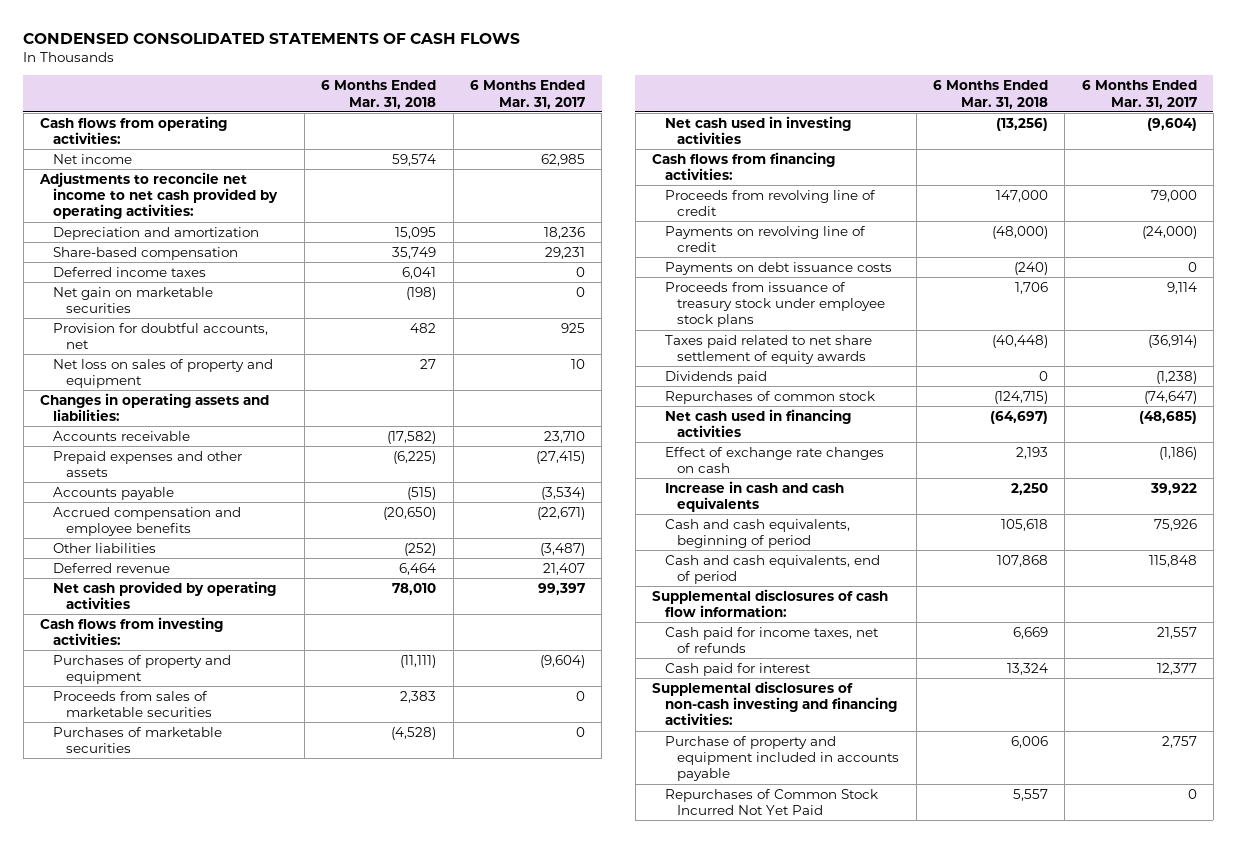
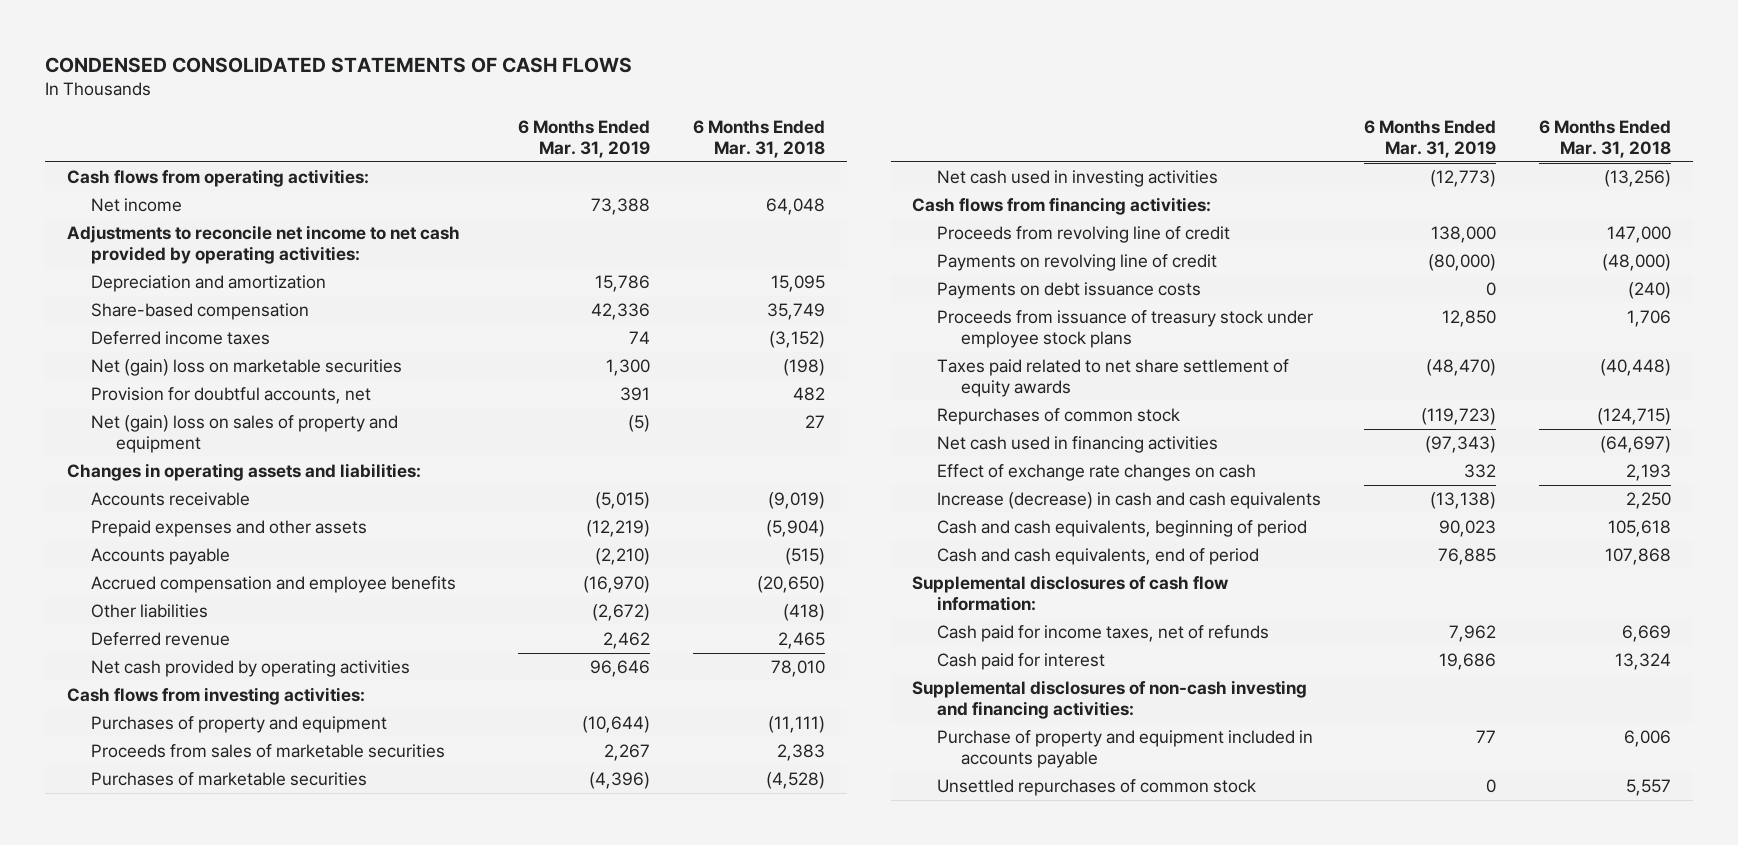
[469,80,585,109] 6 Months Ended Mar. 31, 2017 -> none
none -> [518,119,651,158] 6 Months Ended Mar. 31, 2019
[392,153,437,166] 59,574 -> [766,198,826,216] 64,048
[402,266,437,279] 6,041 -> [769,331,826,349] (3,152)
[53,286,214,314] Net gain on marketable securities -> [91,359,403,377] Net (gain) loss on marketable securities
[53,358,274,389] Net loss on sales of property and equipment -> [91,415,399,454] Net (gain) loss on sales of property and equipment
[387,430,437,444] (17,582) -> [768,492,826,510] (9,019)
[393,450,437,464] (6,225) -> [766,520,826,538] (5,904)
[404,542,437,556] (252) -> [783,604,826,622] (418)
[399,562,437,575] 6,464 -> [778,632,826,650] 2,465
[664,370,767,384] Dividends paid -> none
[664,480,844,513] Increase in cash and cash equivalents -> [936,492,1321,510] Increase (decrease) in cash and cash equivalents
[664,788,878,816] Repurchases of Common Stock Incurred Not Yet Paid -> [936,779,1256,797] Unsettled repurchases of common stock

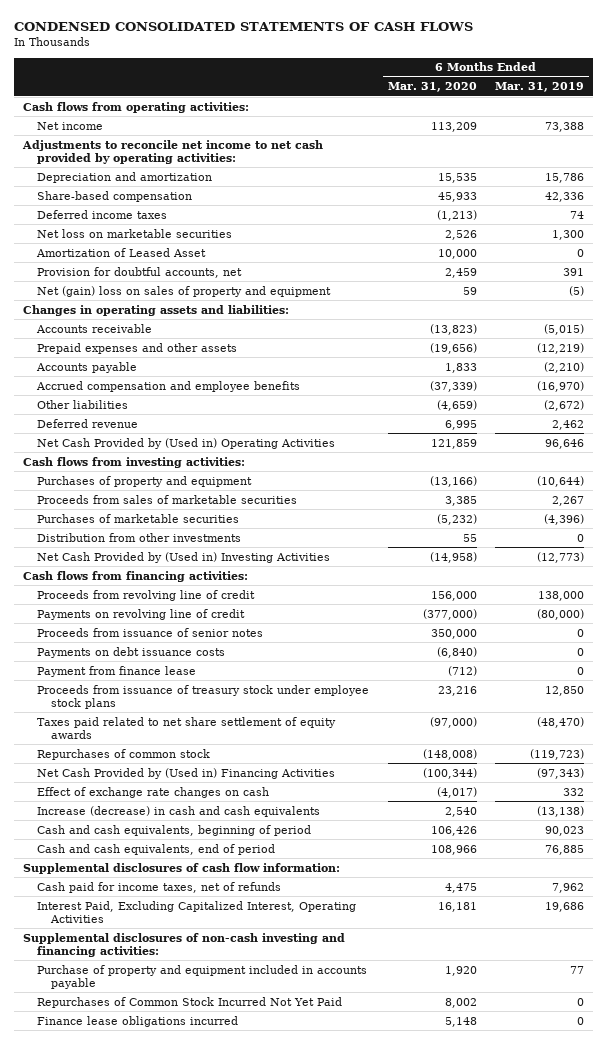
[693,119,826,158] 6 Months Ended Mar. 31, 2018 -> none
none -> [387,82,477,93] Mar. 31, 2020
[91,359,403,377] Net (gain) loss on marketable securities -> [37,228,233,238] Net loss on marketable securities
none -> [36,247,207,257] Amortization of Leased Asset
[91,660,411,678] Net cash provided by operating activities -> [37,437,336,449] Net Cash Provided by (Used in) Operating Activities
none -> [37,532,242,542] Distribution from other investments
[936,170,1218,188] Net cash used in investing activities -> [37,551,331,563] Net Cash Provided by (Used in) Investing Activities
none -> [37,627,264,637] Proceeds from issuance of senior notes
none -> [37,665,197,677] Payment from finance lease
[936,436,1218,454] Net cash used in financing activities -> [37,767,336,779] Net Cash Provided by (Used in) Financing Activities
[936,653,1105,671] Cash paid for interest -> [37,900,357,923] Interest Paid, Excluding Capitalized Interest, Operating Activities
[936,779,1256,797] Unsettled repurchases of common stock -> [37,996,343,1008] Repurchases of Common Stock Incurred Not Yet Paid
none -> [37,1015,239,1027] Finance lease obligations incurred

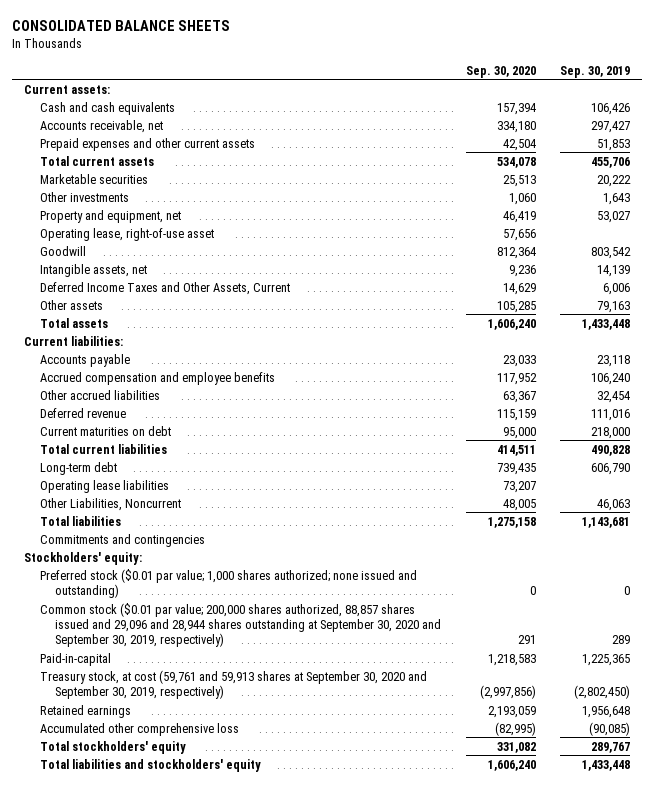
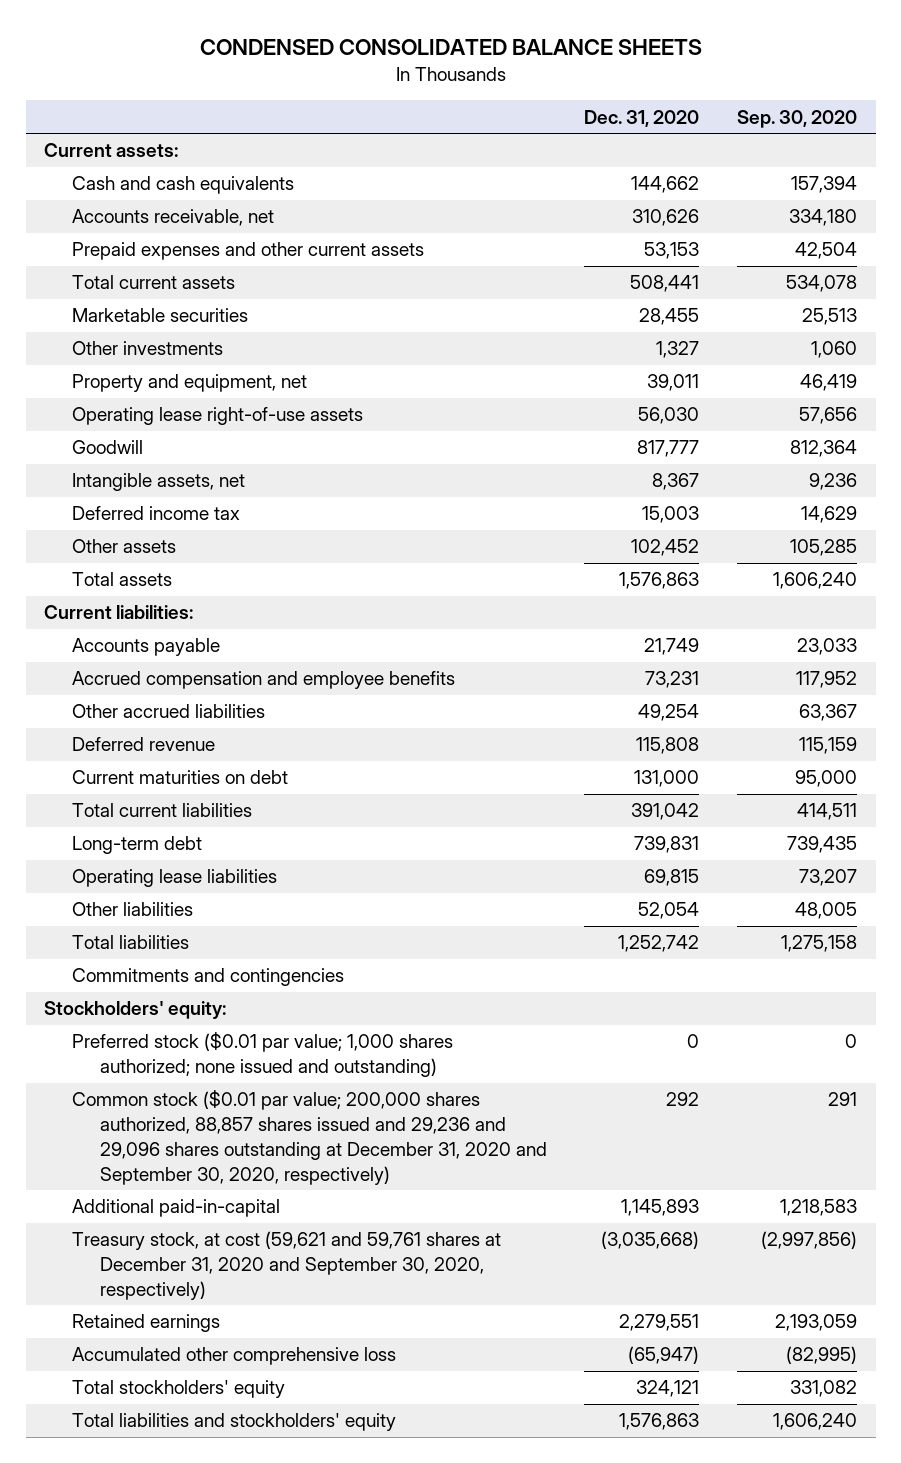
[11,20,230,32] CONSOLIDATED BALANCE SHEETS -> [199,39,702,56] CONDENSED CONSOLIDATED BALANCE SHEETS
[559,65,630,78] Sep. 30, 2019 -> none
none -> [584,109,700,127] Dec. 31, 2020
[39,227,214,241] Operating lease, right-of-use asset -> [72,407,364,426] Operating lease right-of-use assets
[39,281,290,295] Deferred Income Taxes and Other Assets, Current -> [72,506,241,521] Deferred income tax
[39,497,181,511] Other Liabilities, Noncurrent -> [72,902,194,917] Other liabilities
[39,602,442,648] Common stock ($0.01 par value; 200,000 shares authorized, 88,857 shares issued and 29,096 and 28,944 shares outstanding at September 30, 2020 and September 30, 2019, respectively) -> [72,1090,548,1185] Common stock ($0.01 par value; 200,000 shares authorized, 88,857 shares issued and 29,236 and 29,096 shares outstanding at December 31, 2020 and September 30, 2020, respectively)
[39,652,111,666] Paid-in-capital -> [72,1199,281,1218] Additional paid-in-capital
[39,669,427,699] Treasury stock, at cost (59,761 and 59,913 shares at September 30, 2020 and September 30, 2019, respectively) -> [72,1231,502,1300] Treasury stock, at cost (59,621 and 59,761 shares at December 31, 2020 and September 30, 2020, respectively)

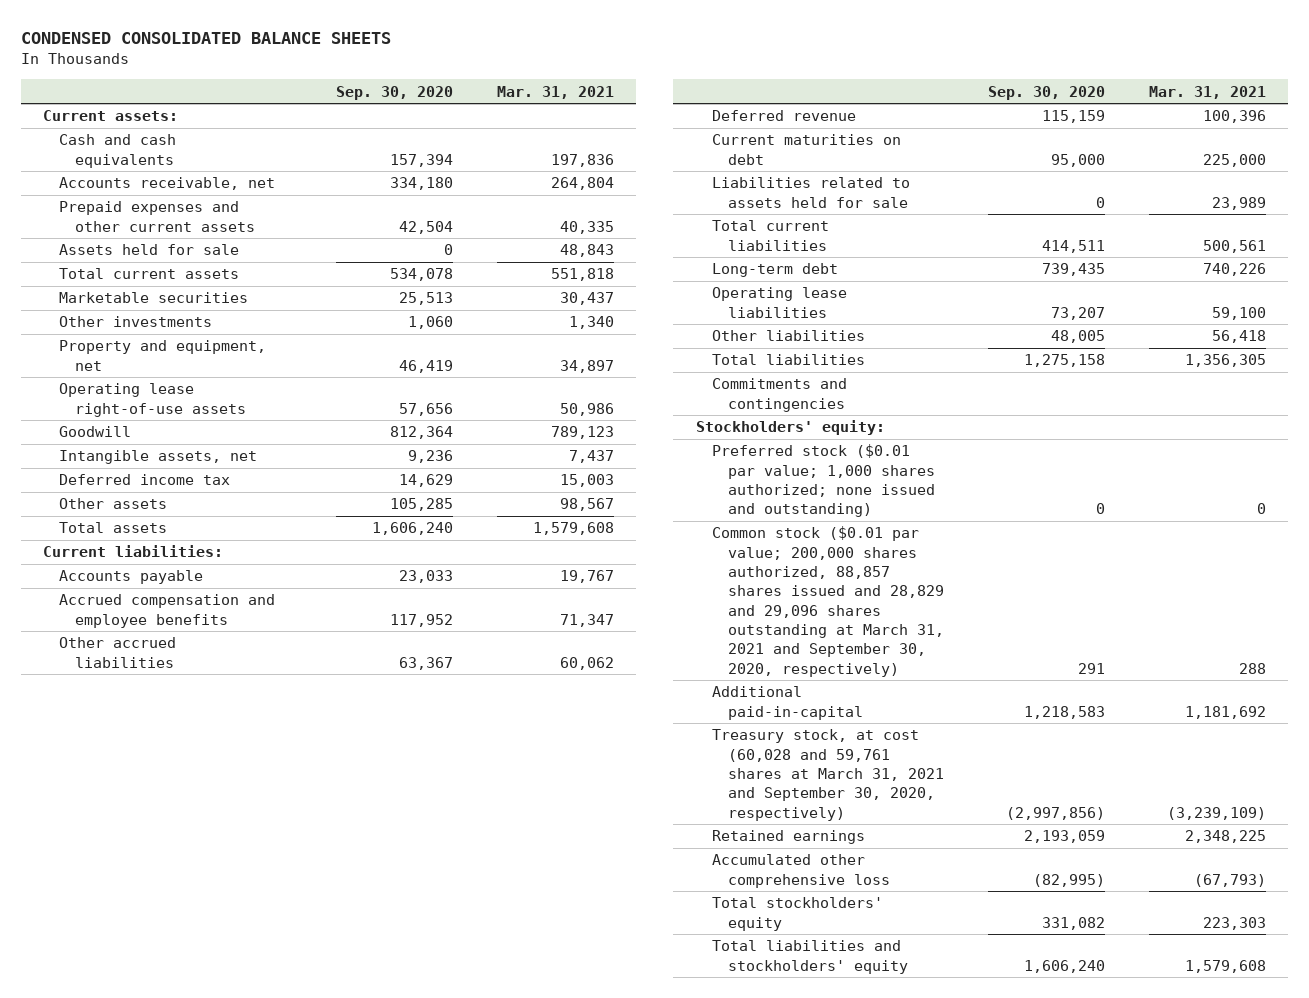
[584,109,700,127] Dec. 31, 2020 -> none
none -> [496,85,614,99] Mar. 31, 2021
none -> [59,244,240,256] Assets held for sale
none -> [711,177,910,208] Liabilities related to assets held for sale
[72,1090,548,1185] Common stock ($0.01 par value; 200,000 shares authorized, 88,857 shares issued and 29,236 and 29,096 shares outstanding at December 31, 2020 and September 30, 2020, respectively) -> [711,526,944,677] Common stock ($0.01 par value; 200,000 shares authorized, 88,857 shares issued and 28,829 and 29,096 shares outstanding at March 31, 2021 and September 30, 2020, respectively)
[72,1231,502,1300] Treasury stock, at cost (59,621 and 59,761 shares at December 31, 2020 and September 30, 2020, respectively) -> [711,729,944,821] Treasury stock, at cost (60,028 and 59,761 shares at March 31, 2021 and September 30, 2020, respectively)

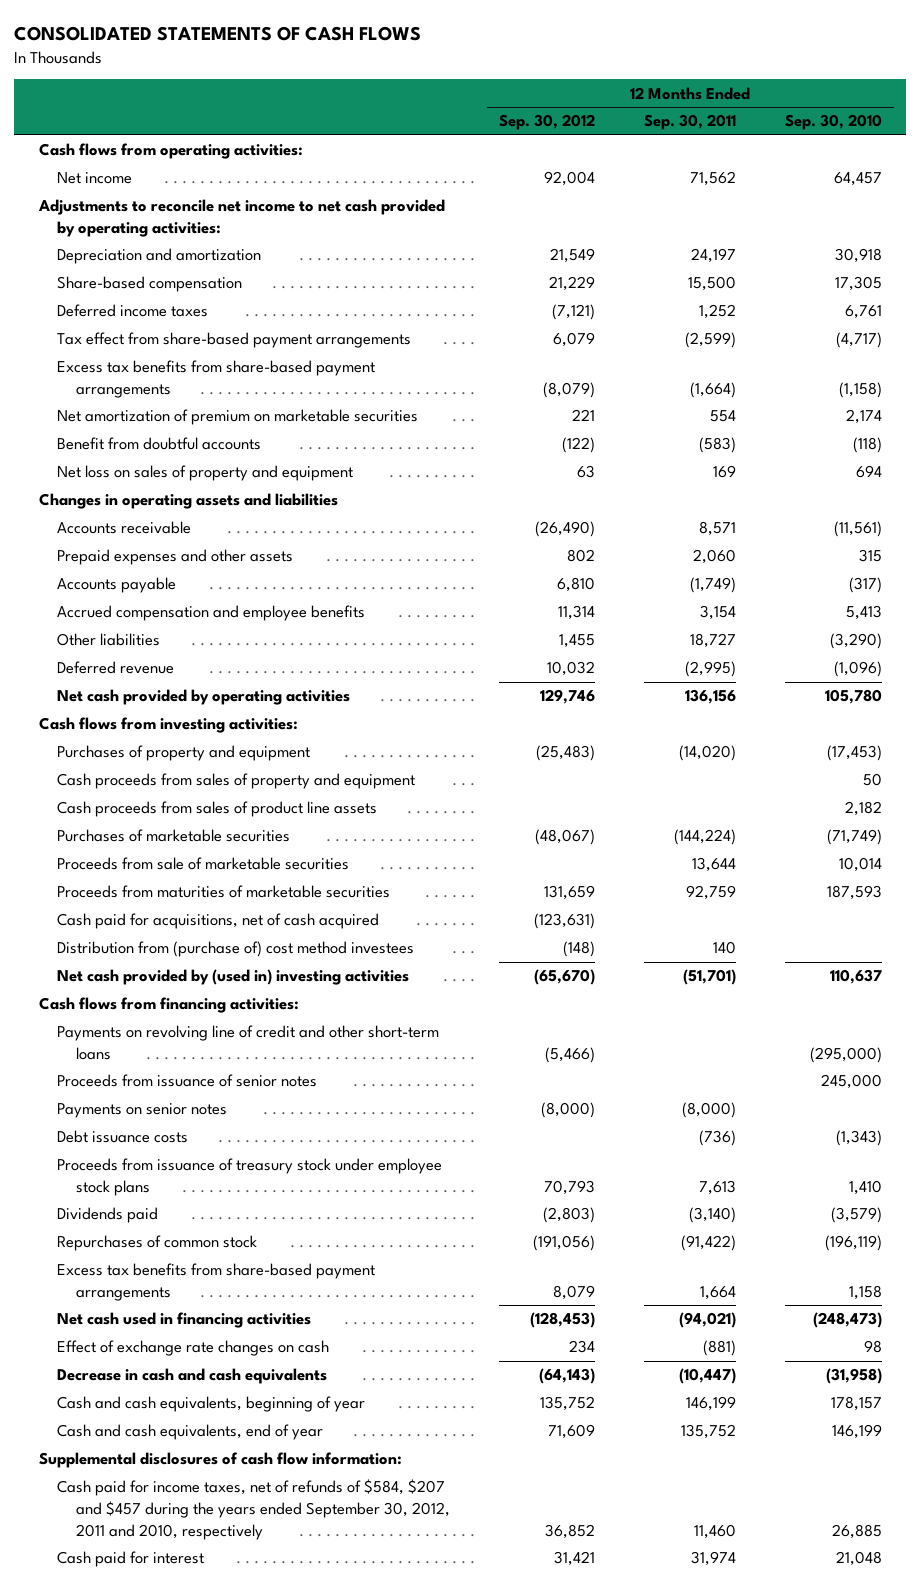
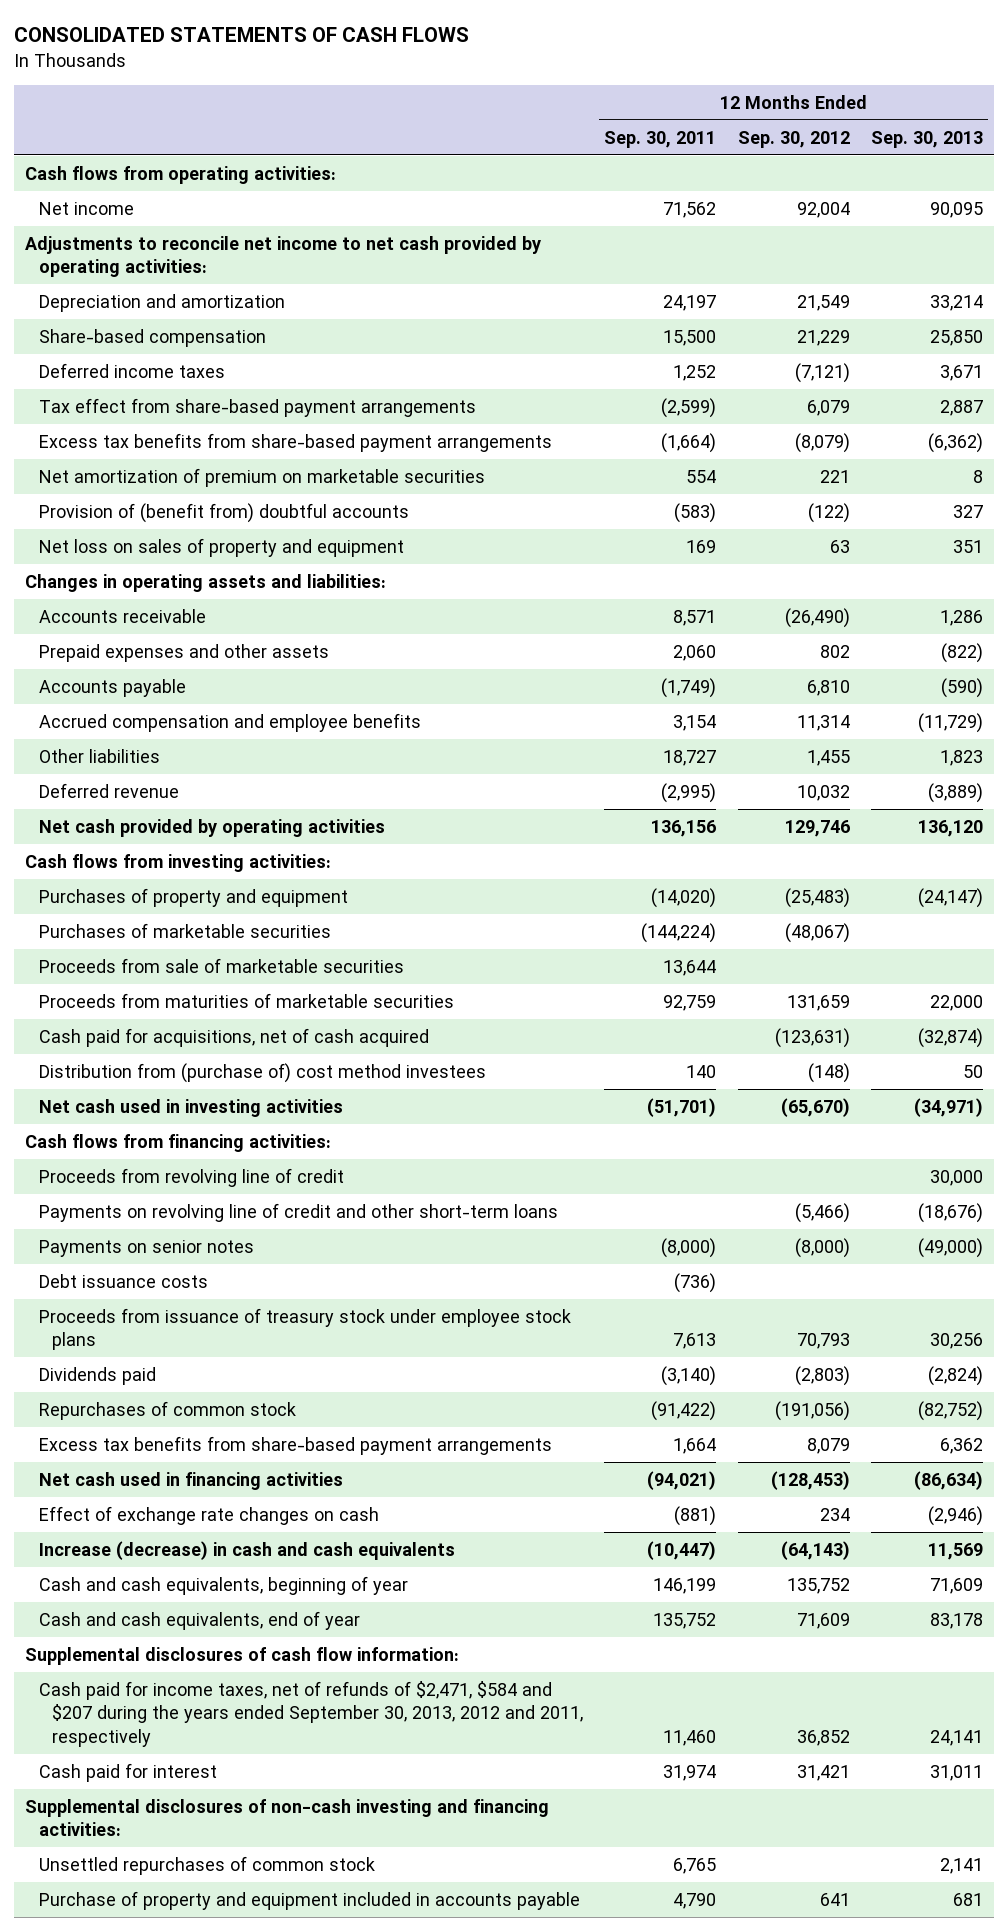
[784,114,882,131] Sep. 30, 2010 -> none
none -> [871,130,984,148] Sep. 30, 2013
[57,437,262,451] Benefit from doubtful accounts -> [38,502,409,523] Provision of (benefit from) doubtful accounts
[38,493,338,510] Changes in operating assets and liabilities -> [25,573,387,592] Changes in operating assets and liabilities:
[57,773,416,790] Cash proceeds from sales of property and equipment -> none
[57,801,378,818] Cash proceeds from sales of product line assets -> none
[57,969,410,986] Net cash provided by (used in) investing activities -> [38,1098,343,1117] Net cash used in investing activities
none -> [38,1167,344,1187] Proceeds from revolving line of credit
[57,1074,318,1088] Proceeds from issuance of senior notes -> none
[57,1368,328,1385] Decrease in cash and cash equivalents -> [38,1540,455,1560] Increase (decrease) in cash and cash equivalents
[57,1479,451,1540] Cash paid for income taxes, net of refunds of $584, $207 and $457 during the years ended September 30, 2012, 2011 and 2010, respectively -> [38,1680,583,1747] Cash paid for income taxes, net of refunds of $2,471, $584 and $207 during the years ended September 30, 2013, 2012 and 2011, respectively
none -> [25,1798,550,1837] Supplemental disclosures of non-cash investing and financing activities:
none -> [38,1855,375,1875] Unsettled repurchases of common stock
none -> [38,1890,580,1910] Purchase of property and equipment included in accounts payable

